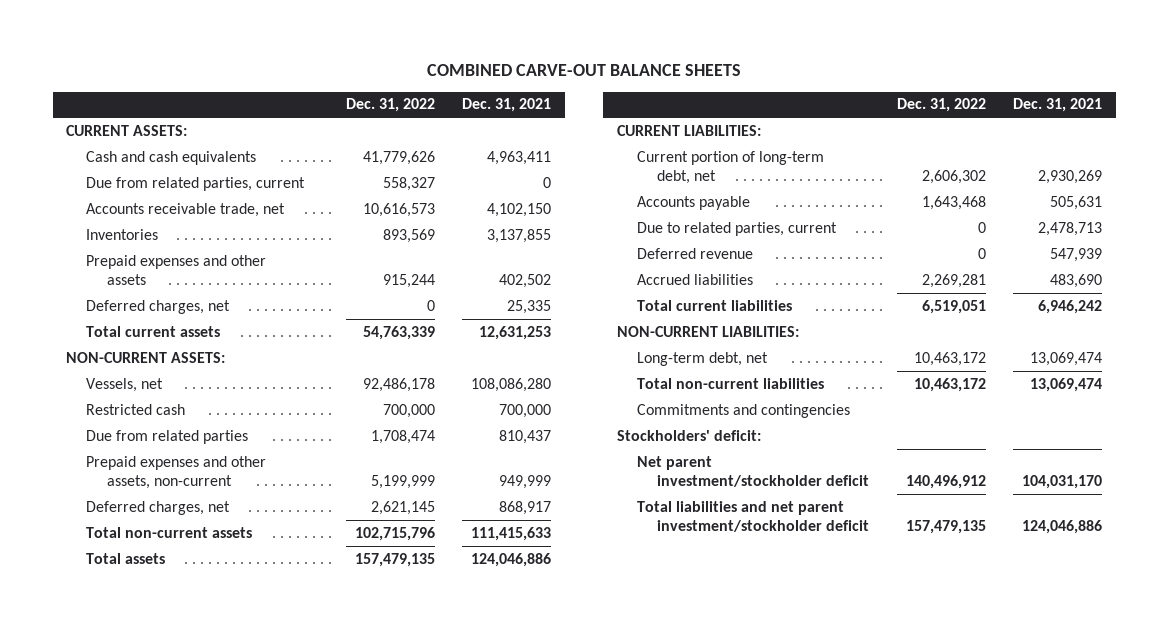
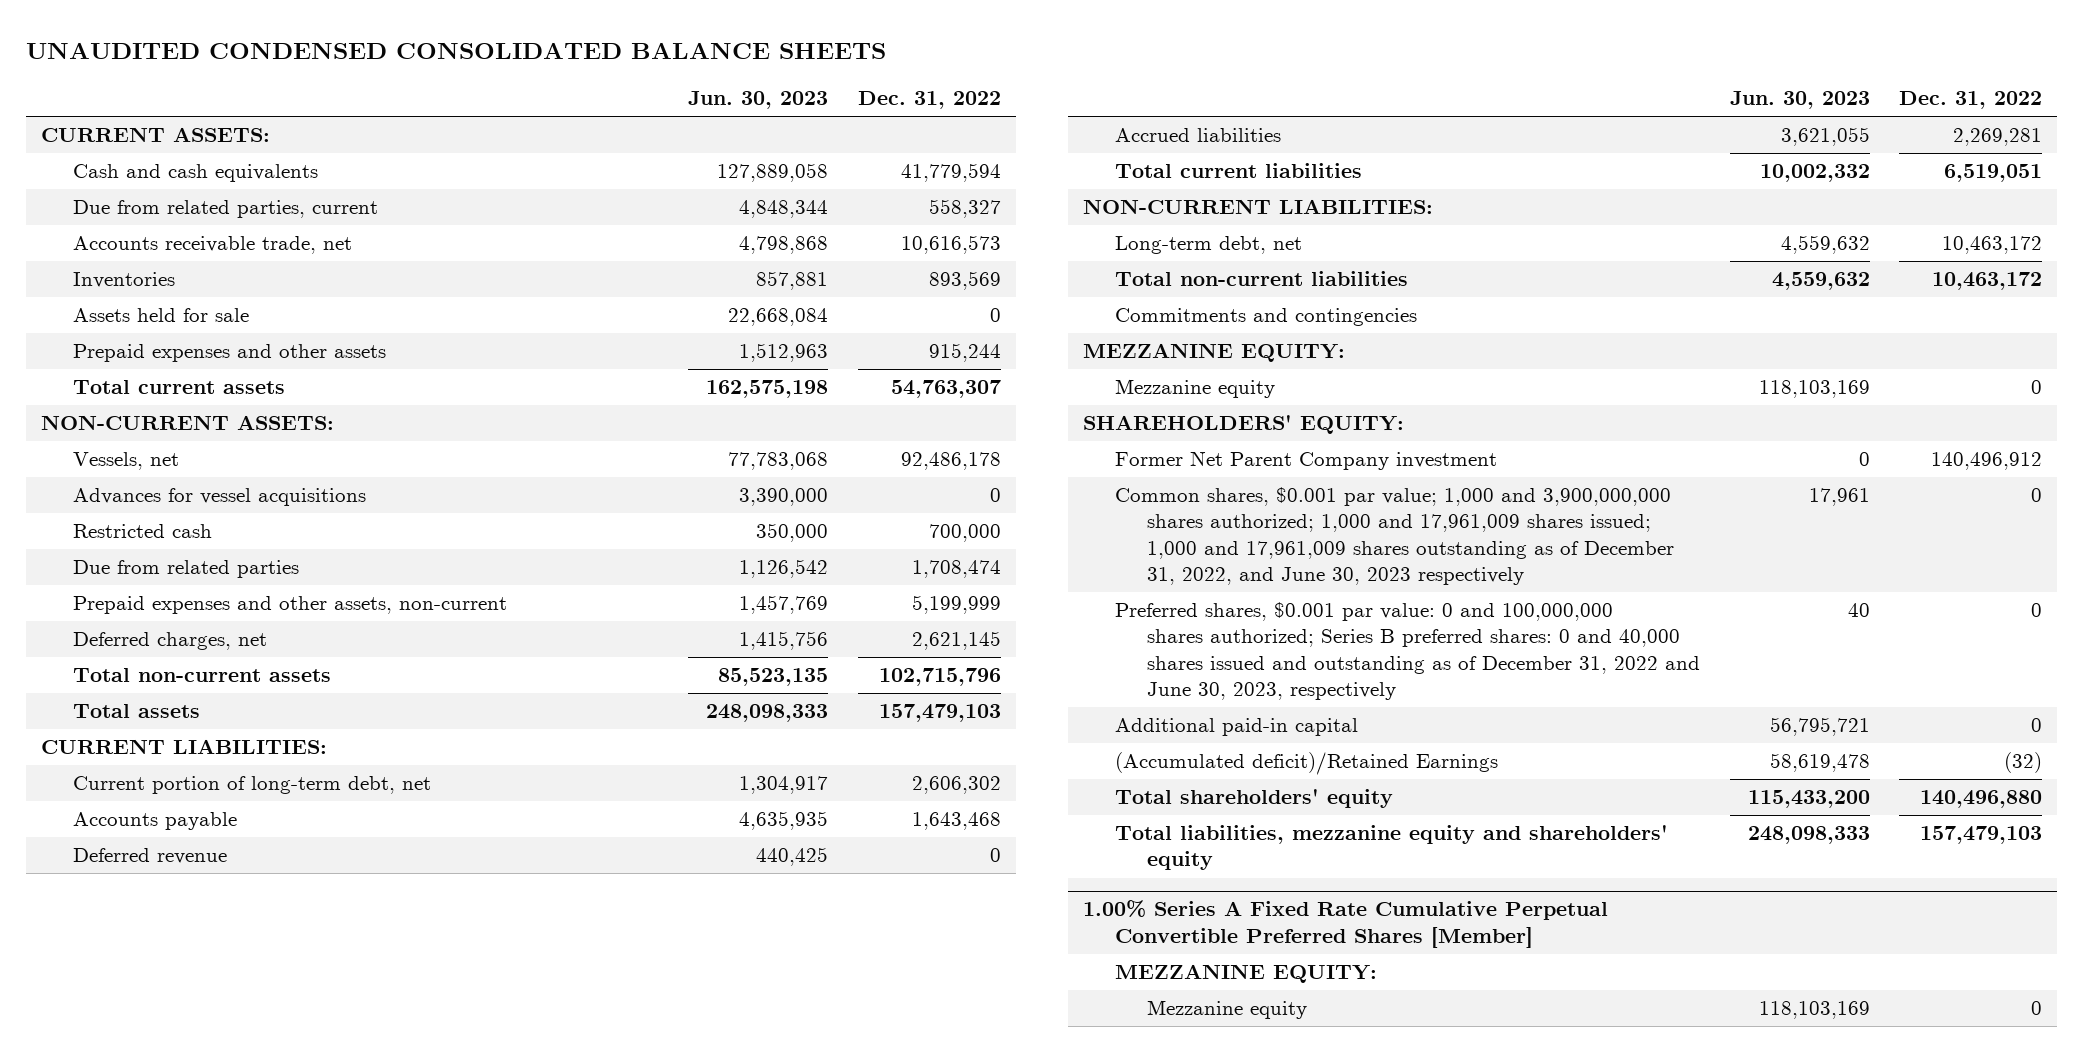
[427,64,742,77] COMBINED CARVE-OUT BALANCE SHEETS -> [26,41,887,59] UNAUDITED CONDENSED CONSOLIDATED BALANCE SHEETS
[462,98,552,113] Dec. 31, 2021 -> none
none -> [688,90,829,109] Jun. 30, 2023
[363,150,436,165] 41,779,626 -> [900,163,1001,183] 41,779,594
none -> [73,308,250,323] Assets held for sale
[86,299,231,314] Deferred charges, net -> none
[363,325,436,340] 54,763,339 -> [890,380,1001,399] 54,763,307
none -> [73,488,367,507] Advances for vessel acquisitions
[355,552,436,567] 157,479,135 -> [878,704,1001,723] 157,479,103
[637,221,838,236] Due to related parties, current -> none
none -> [1082,343,1345,363] MEZZANINE EQUITY:
none -> [1114,379,1275,399] Mezzanine equity
[616,429,761,441] Stockholders' deficit: -> [1082,415,1404,435] SHAREHOLDERS' EQUITY:
[637,455,870,488] Net parent investment/stockholder deficit -> [1114,451,1497,471] Former Net Parent Company investment
none -> [1114,487,1674,585] Common shares, $0.001 par value; 1,000 and 3,900,000,000 shares authorized; 1,000 and 17,961,009 shares issued; 1,000 and 17,961,009 shares outstanding as of December 31, 2022, and June 30, 2023 respectively
none -> [1114,602,1700,700] Preferred shares, $0.001 par value: 0 and 100,000,000 shares authorized; Series B preferred shares: 0 and 40,000 shares issued and outstanding as of December 31, 2022 and June 30, 2023, respectively
none -> [1114,718,1358,737] Additional paid-in capital
none -> [1114,752,1498,776] (Accumulated deficit)/Retained Earnings
none -> [1114,789,1393,809] Total shareholders' equity
[637,500,870,533] Total liabilities and net parent investment/stockholder deficit -> [1114,825,1668,871] Total liabilities, mezzanine equity and shareholders' equity
[905,520,986,535] 157,479,135 -> [1920,826,2043,845] 157,479,103
none -> [1082,900,1608,948] 1.00% Series A Fixed Rate Cumulative Perpetual Convertible Preferred Shares [Member]
none -> [1114,964,1377,984] MEZZANINE EQUITY:
none -> [1146,1000,1307,1020] Mezzanine equity

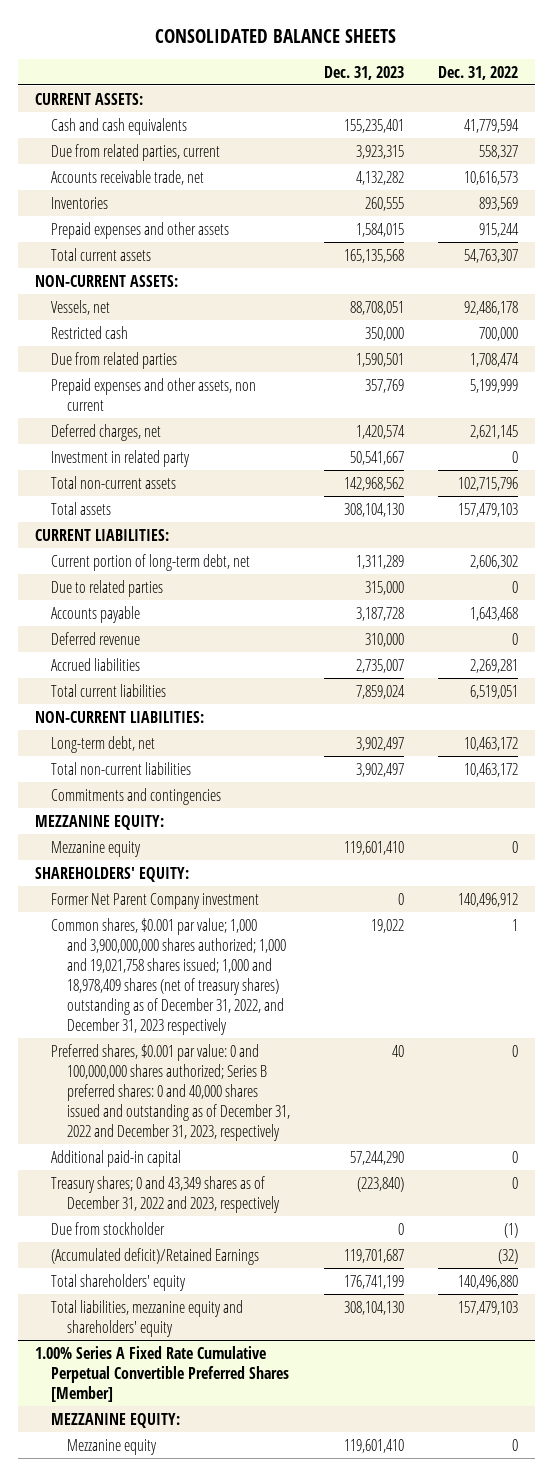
[26,41,887,59] UNAUDITED CONDENSED CONSOLIDATED BALANCE SHEETS -> [155,28,397,43] CONSOLIDATED BALANCE SHEETS
[688,90,829,109] Jun. 30, 2023 -> none
none -> [323,65,404,80] Dec. 31, 2023
[73,308,250,323] Assets held for sale -> none
[73,488,367,507] Advances for vessel acquisitions -> none
[73,596,508,615] Prepaid expenses and other assets, non-current -> [50,377,256,411] Prepaid expenses and other assets, non current
none -> [50,449,190,467] Investment in related party
none -> [50,579,163,597] Due to related parties
[1114,487,1674,585] Common shares, $0.001 par value; 1,000 and 3,900,000,000 shares authorized; 1,000 and 17,961,009 shares issued; 1,000 and 17,961,009 shares outstanding as of December 31, 2022, and June 30, 2023 respectively -> [50,917,286,1036] Common shares, $0.001 par value; 1,000 and 3,900,000,000 shares authorized; 1,000 and 19,021,758 shares issued; 1,000 and 18,978,409 shares (net of treasury shares) outstanding as of December 31, 2022, and December 31, 2023 respectively
[2031,488,2043,503] 0 -> [511,918,518,931] 1
[1114,602,1700,700] Preferred shares, $0.001 par value: 0 and 100,000,000 shares authorized; Series B preferred shares: 0 and 40,000 shares issued and outstanding as of December 31, 2022 and June 30, 2023, respectively -> [50,1043,290,1141] Preferred shares, $0.001 par value: 0 and 100,000,000 shares authorized; Series B preferred shares: 0 and 40,000 shares issued and outstanding as of December 31, 2022 and December 31, 2023, respectively
none -> [50,1175,280,1213] Treasury shares; 0 and 43,349 shares as of December 31, 2022 and 2023, respectively
none -> [50,1221,165,1235] Due from stockholder

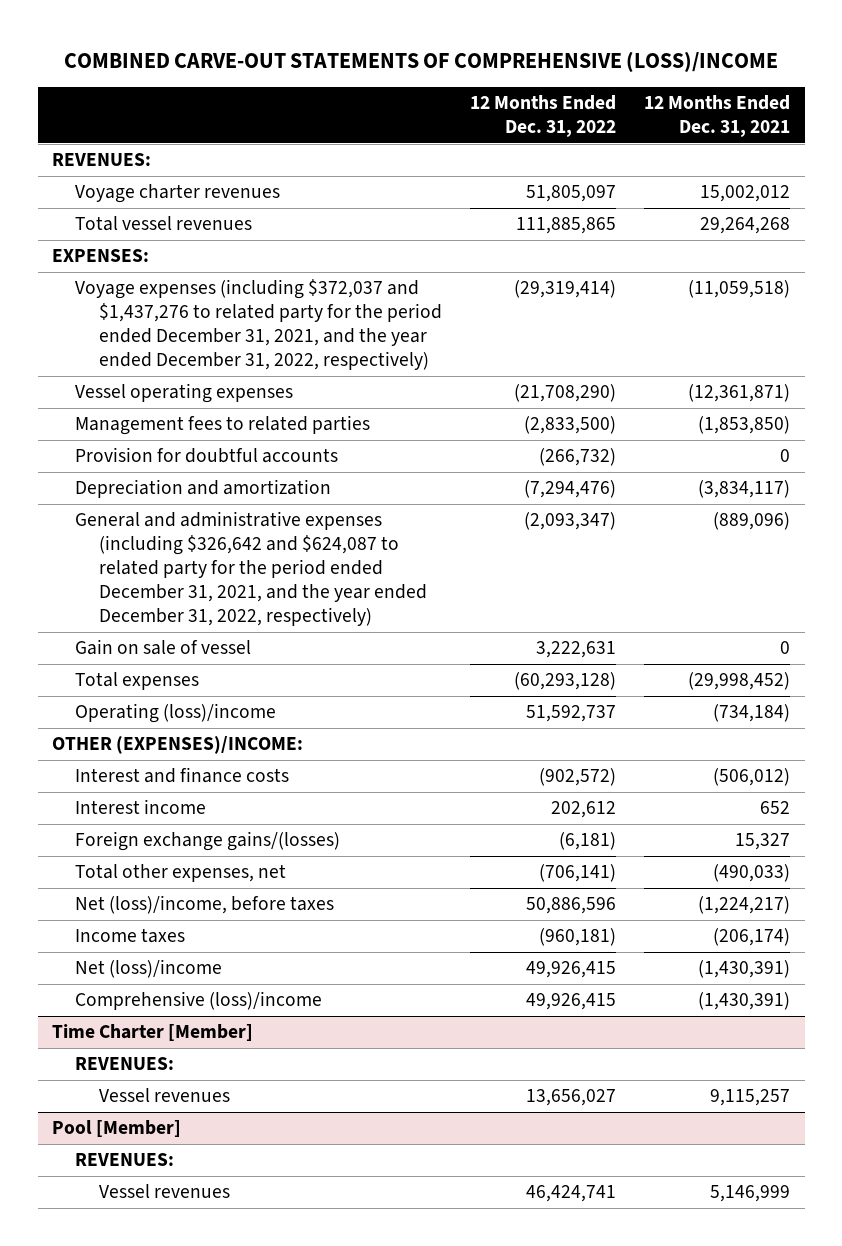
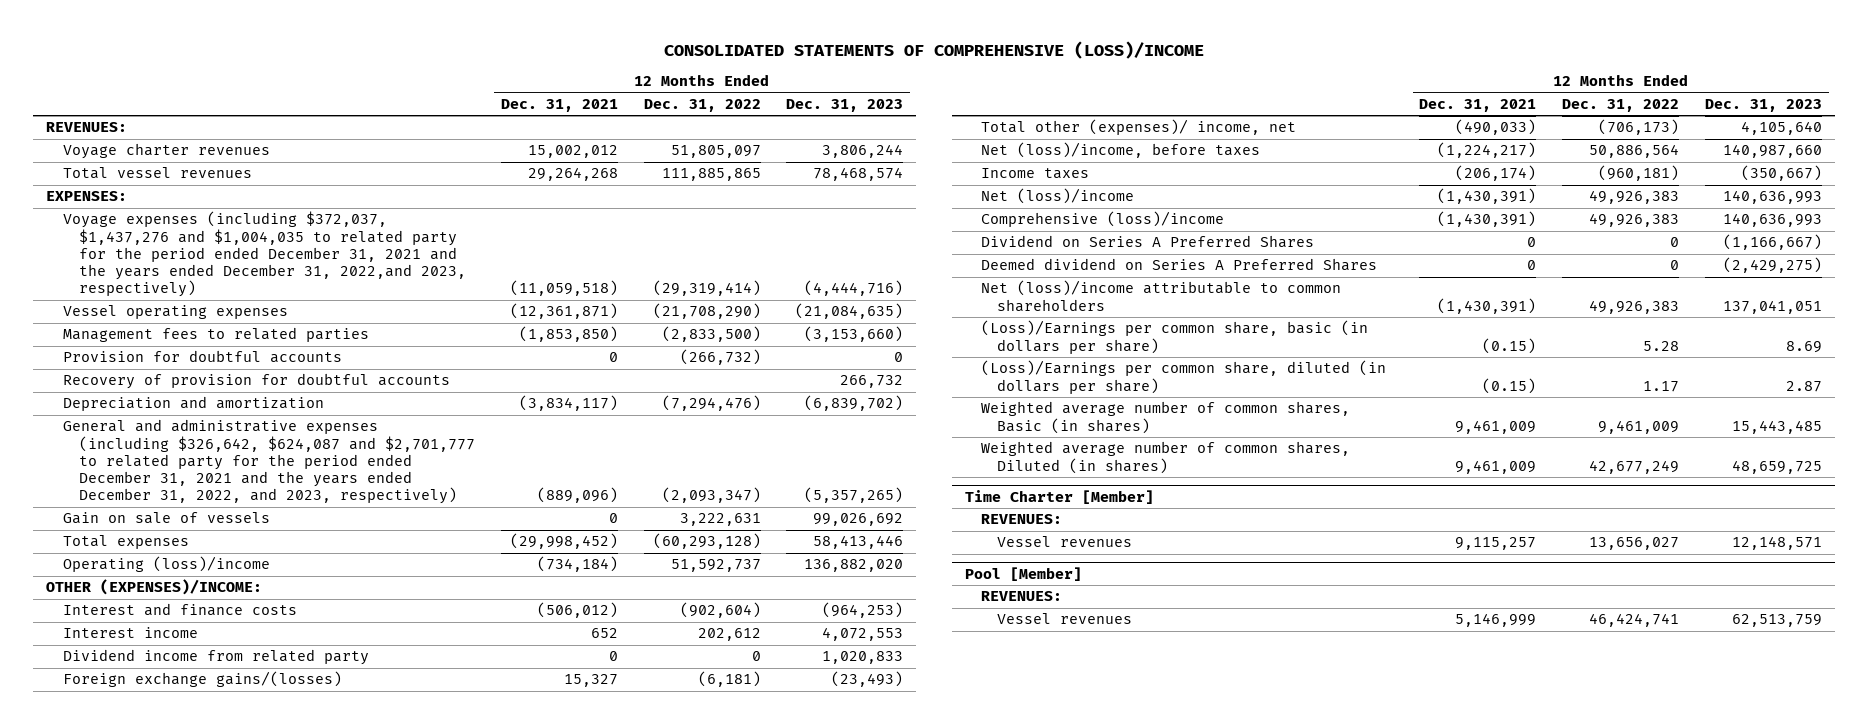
[64,50,779,72] COMBINED CARVE-OUT STATEMENTS OF COMPREHENSIVE (LOSS)/INCOME -> [664,40,1205,59] CONSOLIDATED STATEMENTS OF COMPREHENSIVE (LOSS)/INCOME
none -> [786,98,904,112] Dec. 31, 2023
[75,279,442,371] Voyage expenses (including $372,037 and $1,437,276 to related party for the period ended December 31, 2021, and the year ended December 31, 2022, respectively) -> [62,211,466,298] Voyage expenses (including $372,037, $1,437,276 and $1,004,035 to related party for the period ended December 31, 2021 and the years ended December 31, 2022,and 2023, respectively)
none -> [62,373,450,390] Recovery of provision for doubtful accounts
[75,511,427,627] General and administrative expenses (including $326,642 and $624,087 to related party for the period ended December 31, 2021, and the year ended December 31, 2022, respectively) -> [62,419,475,505] General and administrative expenses (including $326,642, $624,087 and $2,701,777 to related party for the period ended December 31, 2021 and the years ended December 31, 2022, and 2023, respectively)
[75,639,252,656] Gain on sale of vessel -> [62,512,270,525] Gain on sale of vessels
[539,768,617,787] (902,572) -> [679,602,761,619] (902,604)
none -> [62,649,369,666] Dividend income from related party
[75,864,287,883] Total other expenses, net -> [981,119,1297,136] Total other (expenses)/ income, net
[539,864,617,883] (706,141) -> [1598,119,1680,136] (706,173)
[526,897,617,915] 50,886,596 -> [1589,144,1680,159] 50,886,564
[526,961,617,979] 49,926,415 -> [1589,190,1680,205] 49,926,383
[526,993,617,1011] 49,926,415 -> [1589,213,1680,228] 49,926,383
none -> [981,235,1315,249] Dividend on Series A Preferred Shares
none -> [981,258,1378,272] Deemed dividend on Series A Preferred Shares
none -> [981,280,1342,312] Net (loss)/income attributable to common shareholders
none -> [981,320,1369,354] (Loss)/Earnings per common share, basic (in dollars per share)
none -> [981,360,1387,394] (Loss)/Earnings per common share, diluted (in dollars per share)
none -> [981,401,1351,434] Weighted average number of common shares, Basic (in shares)
none -> [981,441,1351,474] Weighted average number of common shares, Diluted (in shares)

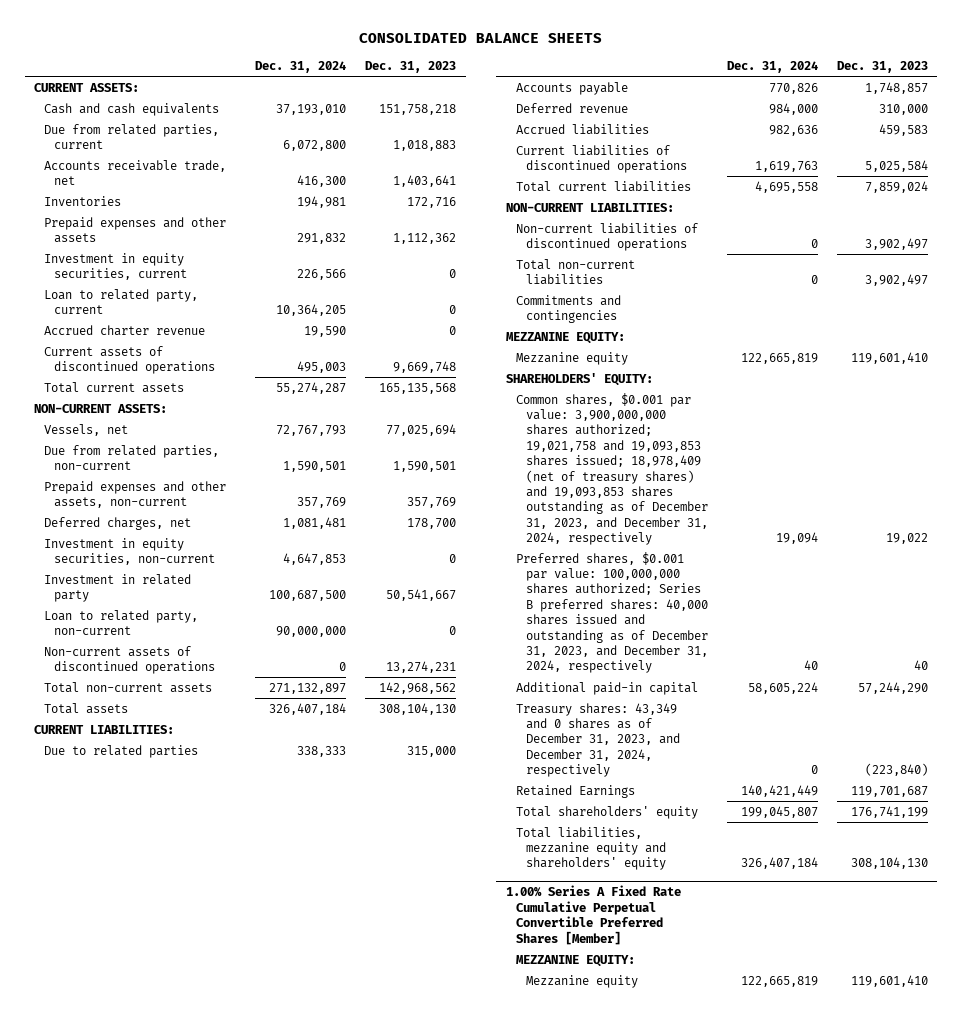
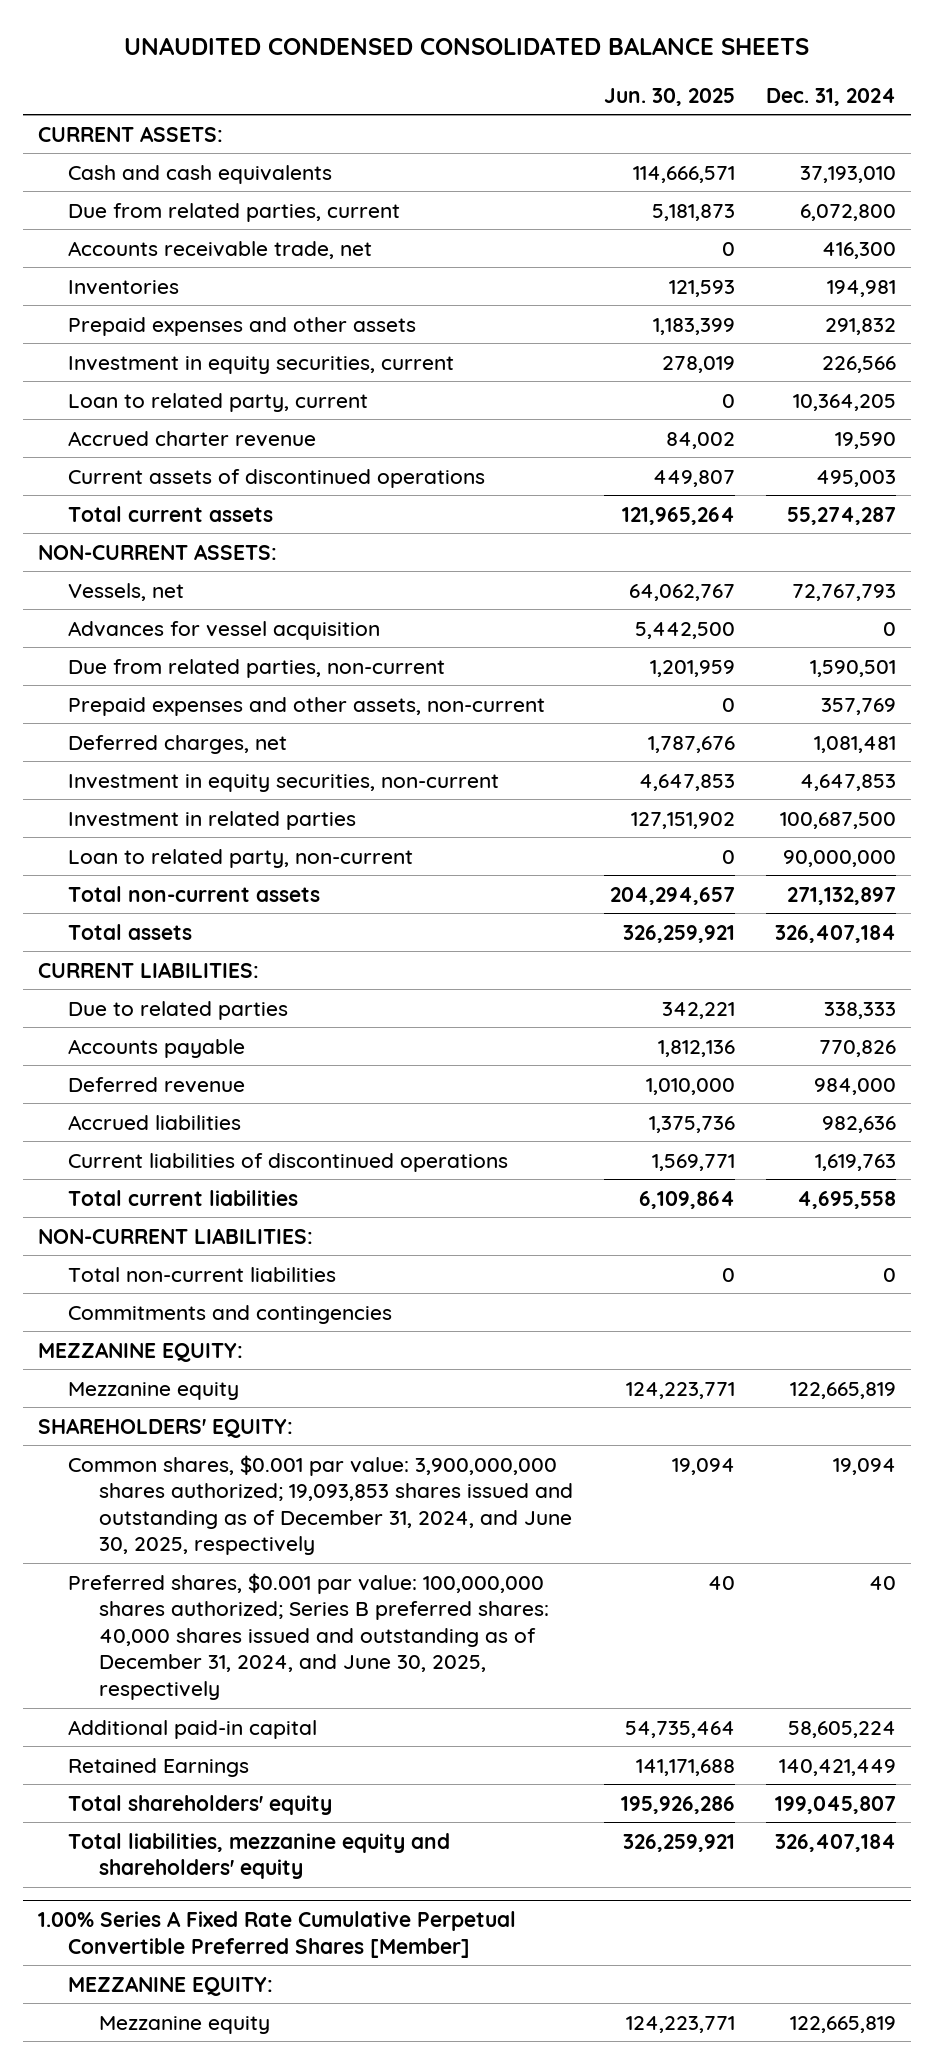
[358,33,602,44] CONSOLIDATED BALANCE SHEETS -> [123,37,809,56] UNAUDITED CONDENSED CONSOLIDATED BALANCE SHEETS
[365,61,457,74] Dec. 31, 2023 -> none
none -> [603,87,735,106] Jun. 30, 2025
none -> [68,620,381,640] Advances for vessel acquisition
[44,573,192,603] Investment in related party -> [68,810,357,830] Investment in related parties
[44,645,216,675] Non-current assets of discontinued operations -> none
[515,222,698,252] Non-current liabilities of discontinued operations -> none
[515,392,708,546] Common shares, $0.001 par value: 3,900,000,000 shares authorized; 19,021,758 and 19,093,853 shares issued; 18,978,409 (net of treasury shares) and 19,093,853 shares outstanding as of December 31, 2023, and December 31, 2024, respectively -> [68,1454,573,1556] Common shares, $0.001 par value: 3,900,000,000 shares authorized; 19,093,853 shares issued and outstanding as of December 31, 2024, and June 30, 2025, respectively
[515,551,708,674] Preferred shares, $0.001 par value: 100,000,000 shares authorized; Series B preferred shares: 40,000 shares issued and outstanding as of December 31, 2023, and December 31, 2024, respectively -> [68,1572,549,1701] Preferred shares, $0.001 par value: 100,000,000 shares authorized; Series B preferred shares: 40,000 shares issued and outstanding as of December 31, 2024, and June 30, 2025, respectively
[515,702,680,778] Treasury shares: 43,349 and 0 shares as of December 31, 2023, and December 31, 2024, respectively -> none

